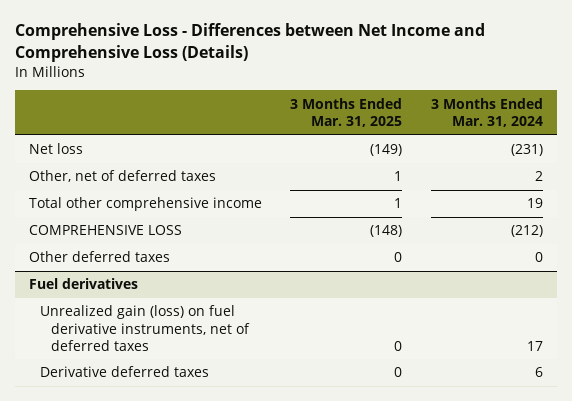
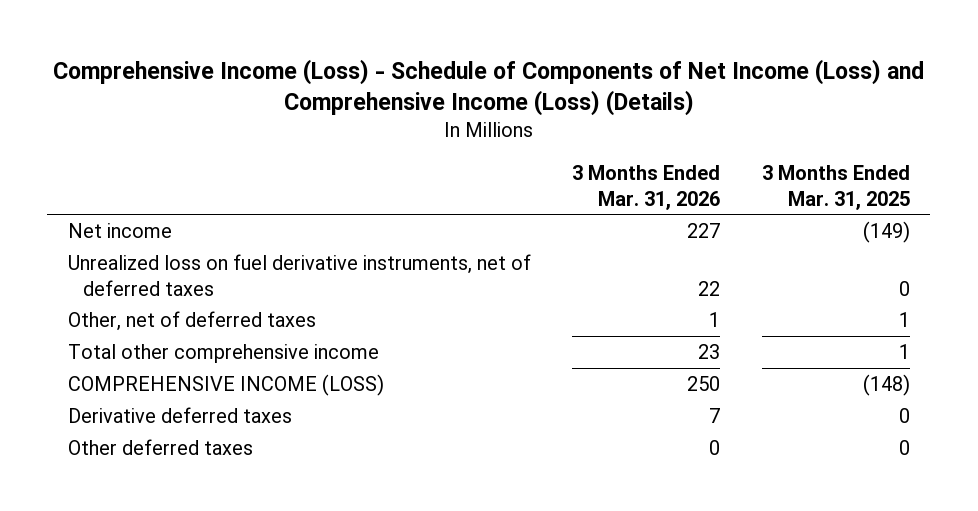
[14,23,485,62] Comprehensive Loss - Differences between Net Income and Comprehensive Loss (Details) -> [52,58,924,116] Comprehensive Income (Loss) - Schedule of Components of Net Income (Loss) and Comprehensive Income (Loss) (Details)
[430,97,543,127] 3 Months Ended Mar. 31, 2024 -> none
none -> [572,165,721,210] 3 Months Ended Mar. 31, 2026
[29,143,84,155] Net loss -> [67,222,172,238] Net income
none -> [67,253,531,296] Unrealized loss on fuel derivative instruments, net of deferred taxes
[29,278,139,290] Fuel derivatives -> none
[39,305,250,351] Unrealized gain (loss) on fuel derivative instruments, net of deferred taxes -> none
[29,225,183,236] COMPREHENSIVE LOSS -> [67,373,384,396] COMPREHENSIVE INCOME (LOSS)
[29,251,171,263] Other deferred taxes -> [67,438,253,455] Other deferred taxes

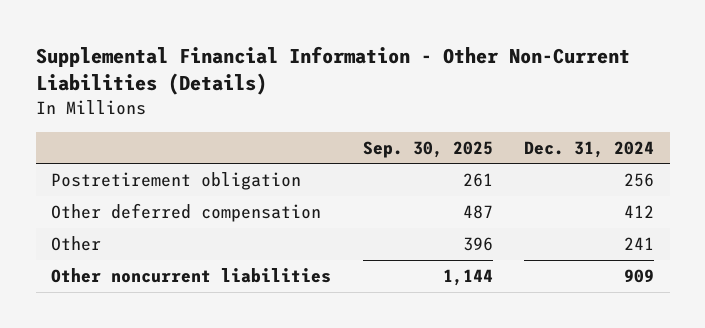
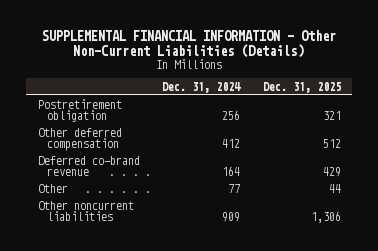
[35,46,630,96] Supplemental Financial Information - Other Non-Current Liabilities (Details) -> [42,30,337,58] SUPPLEMENTAL FINANCIAL INFORMATION - Other Non-Current Liabilities (Details)
[362,140,493,158] Sep. 30, 2025 -> none
none -> [262,81,341,93] Dec. 31, 2025
none -> [37,155,140,176] Deferred co-brand revenue
[624,236,655,250] 241 -> [228,183,241,193] 77

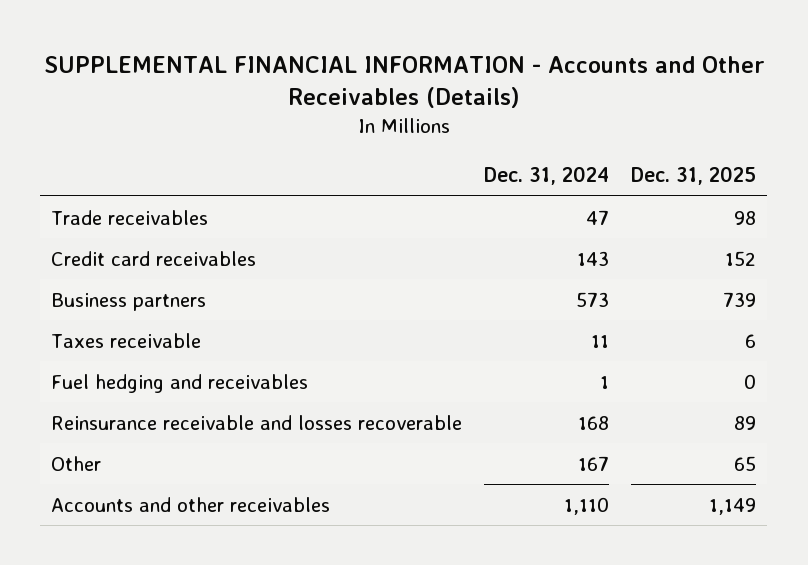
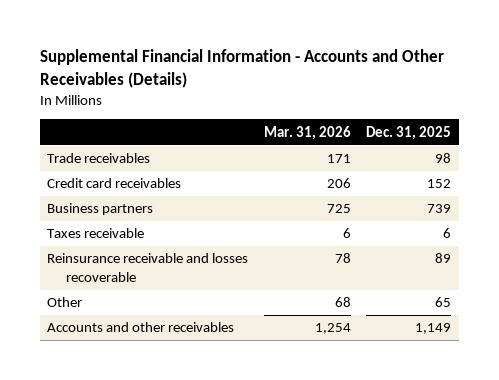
[43,55,765,109] SUPPLEMENTAL FINANCIAL INFORMATION - Accounts and Other Receivables (Details) -> [39,49,444,89] Supplemental Financial Information - Accounts and Other Receivables (Details)
[484,166,610,186] Dec. 31, 2024 -> none
none -> [263,125,351,140] Mar. 31, 2026
[51,373,309,393] Fuel hedging and receivables -> none

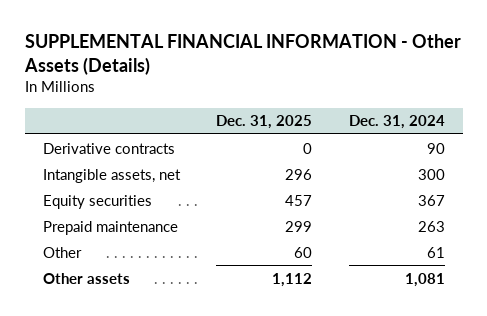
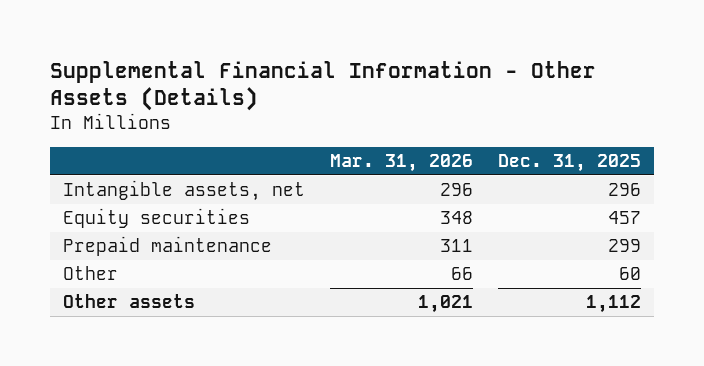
[23,34,461,75] SUPPLEMENTAL FINANCIAL INFORMATION - Other Assets (Details) -> [50,60,597,112] Supplemental Financial Information - Other Assets (Details)
[348,115,445,130] Dec. 31, 2024 -> none
none -> [329,154,473,173] Mar. 31, 2026
[42,142,175,154] Derivative contracts -> none

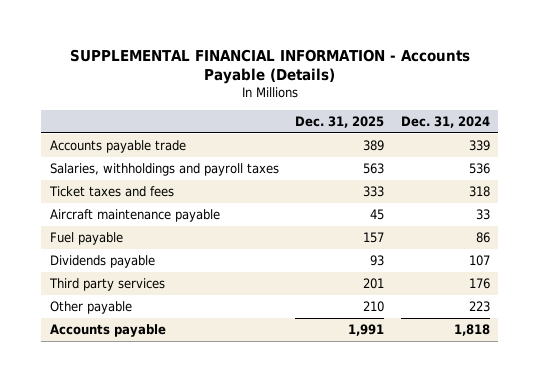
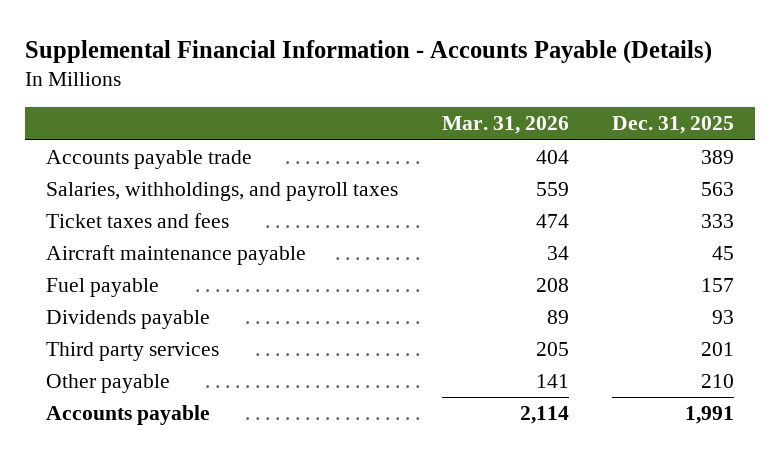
[69,48,470,85] SUPPLEMENTAL FINANCIAL INFORMATION - Accounts Payable (Details) -> [24,39,712,64] Supplemental Financial Information - Accounts Payable (Details)
[400,115,490,128] Dec. 31, 2024 -> none
none -> [441,116,569,135] Mar. 31, 2026
[49,163,279,177] Salaries, withholdings and payroll taxes -> [46,181,399,201] Salaries, withholdings, and payroll taxes

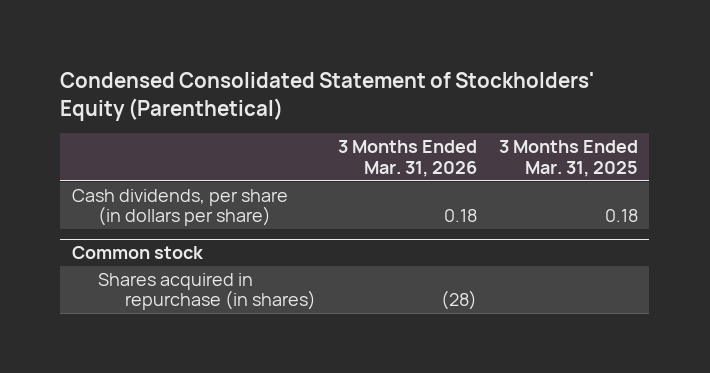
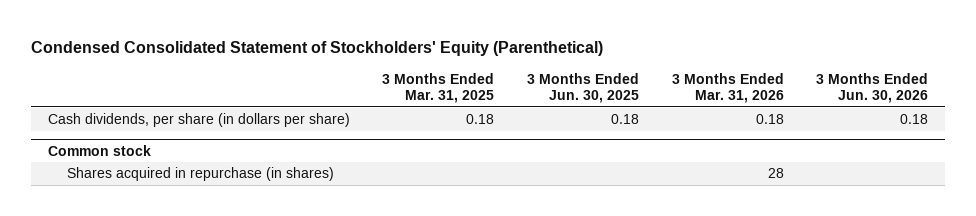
none -> [527,72,640,104] 3 Months Ended Jun. 30, 2025
none -> [816,72,929,104] 3 Months Ended Jun. 30, 2026
[440,290,477,311] (28) -> [767,168,784,179] 28

